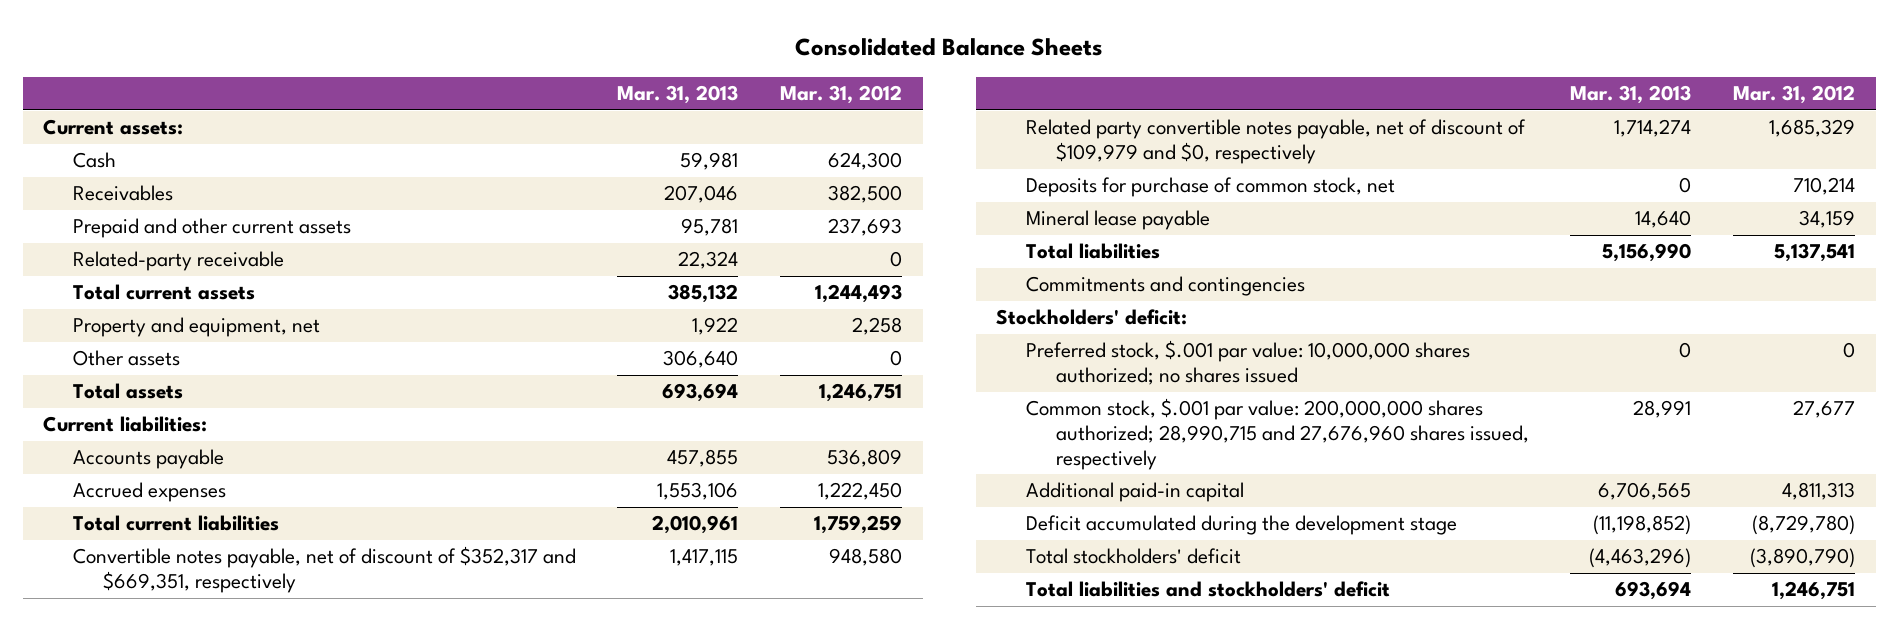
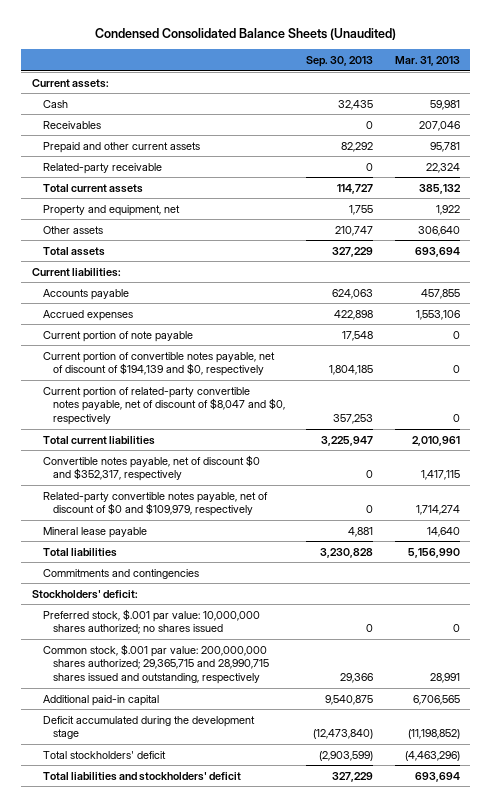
[795,38,1104,57] Consolidated Balance Sheets -> [94,28,396,41] Condensed Consolidated Balance Sheets (Unaudited)
[779,85,902,105] Mar. 31, 2012 -> none
none -> [306,56,374,68] Sep. 30, 2013
none -> [42,330,193,342] Current portion of note payable
none -> [42,351,275,377] Current portion of convertible notes payable, net of discount of $194,139 and $0, respectively
none -> [42,386,286,426] Current portion of related-party convertible notes payable, net of discount of $8,047 and $0, respectively
[1026,177,1396,198] Deposits for purchase of common stock, net -> none
[72,546,576,594] Convertible notes payable, net of discount of $352,317 and $669,351, respectively -> [42,454,260,482] Convertible notes payable, net of discount $0 and $352,317, respectively
[1026,119,1527,165] Related party convertible notes payable, net of discount of $109,979 and $0, respectively -> [42,491,268,517] Related-party convertible notes payable, net of discount of $0 and $109,979, respectively
[1026,398,1529,471] Common stock, $.001 par value: 200,000,000 shares authorized; 28,990,715 and 27,676,960 shares issued, respectively -> [42,643,270,685] Common stock, $.001 par value: 200,000,000 shares authorized; 29,365,715 and 28,990,715 shares issued and outstanding, respectively

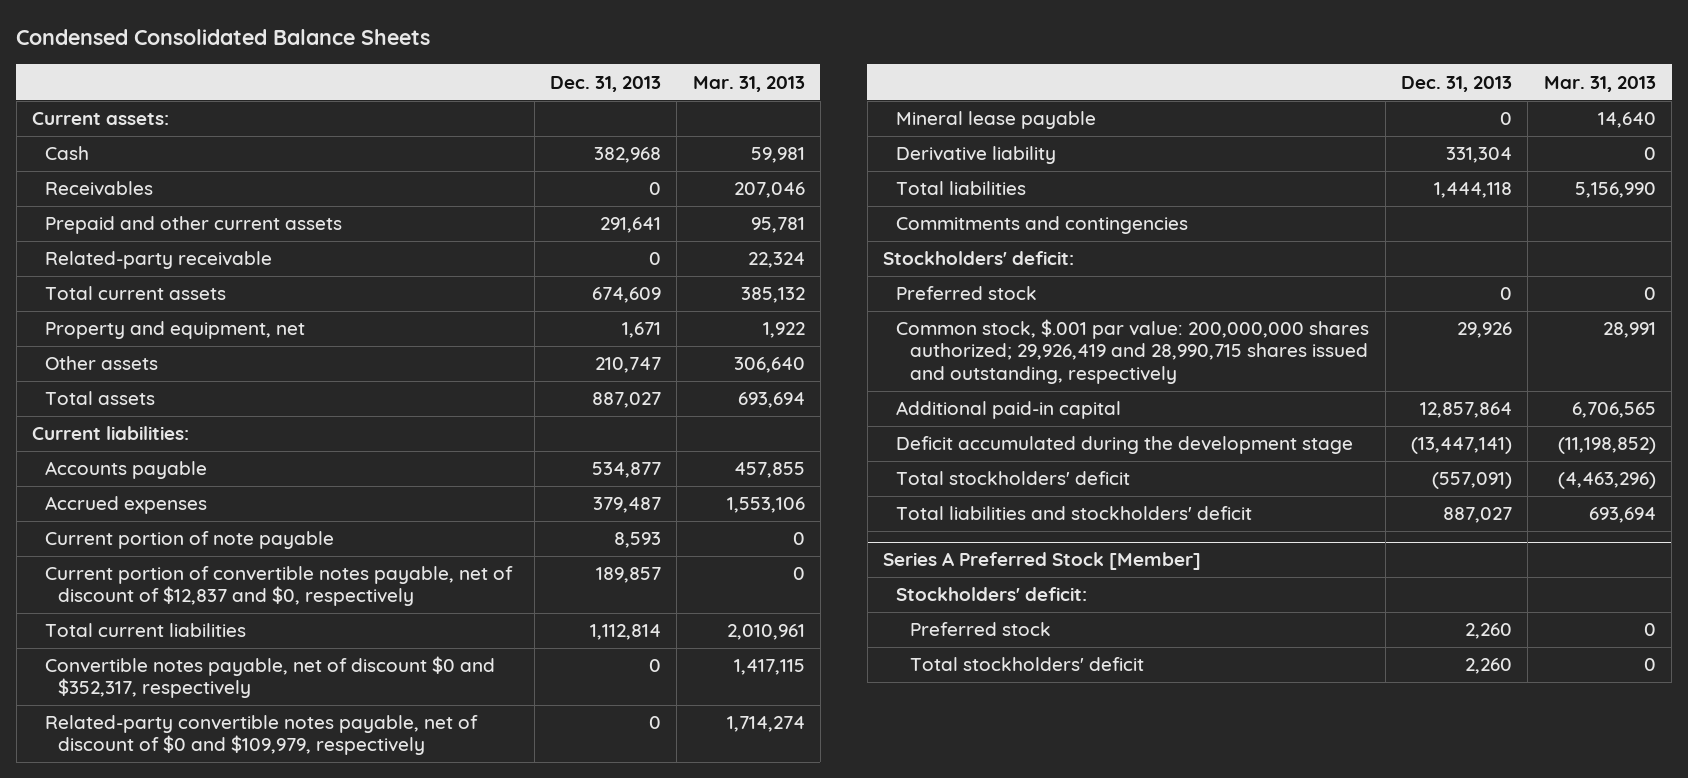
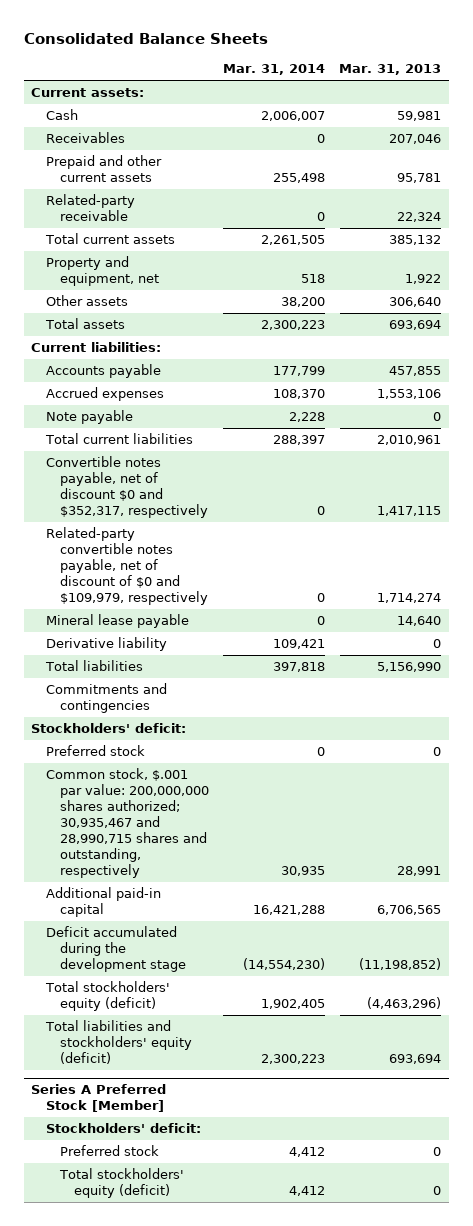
[16,29,431,46] Condensed Consolidated Balance Sheets -> [24,33,269,45] Consolidated Balance Sheets
[549,75,661,92] Dec. 31, 2013 -> none
none -> [223,64,326,76] Mar. 31, 2014
[45,566,514,607] Current portion of convertible notes payable, net of discount of $12,837 and $0, respectively -> none
[45,531,335,550] Current portion of note payable -> [45,410,133,425] Note payable
[896,319,1370,384] Common stock, $.001 par value: 200,000,000 shares authorized; 29,926,419 and 28,990,715 shares issued and outstanding, respectively -> [45,768,210,879] Common stock, $.001 par value: 200,000,000 shares authorized; 30,935,467 and 28,990,715 shares and outstanding, respectively
[896,471,1131,486] Total stockholders' deficit -> [44,981,170,1012] Total stockholders' equity (deficit)
[896,506,1253,521] Total liabilities and stockholders' deficit -> [44,1020,193,1065] Total liabilities and stockholders' equity (deficit)
[909,657,1144,672] Total stockholders' deficit -> [59,1168,185,1199] Total stockholders' equity (deficit)

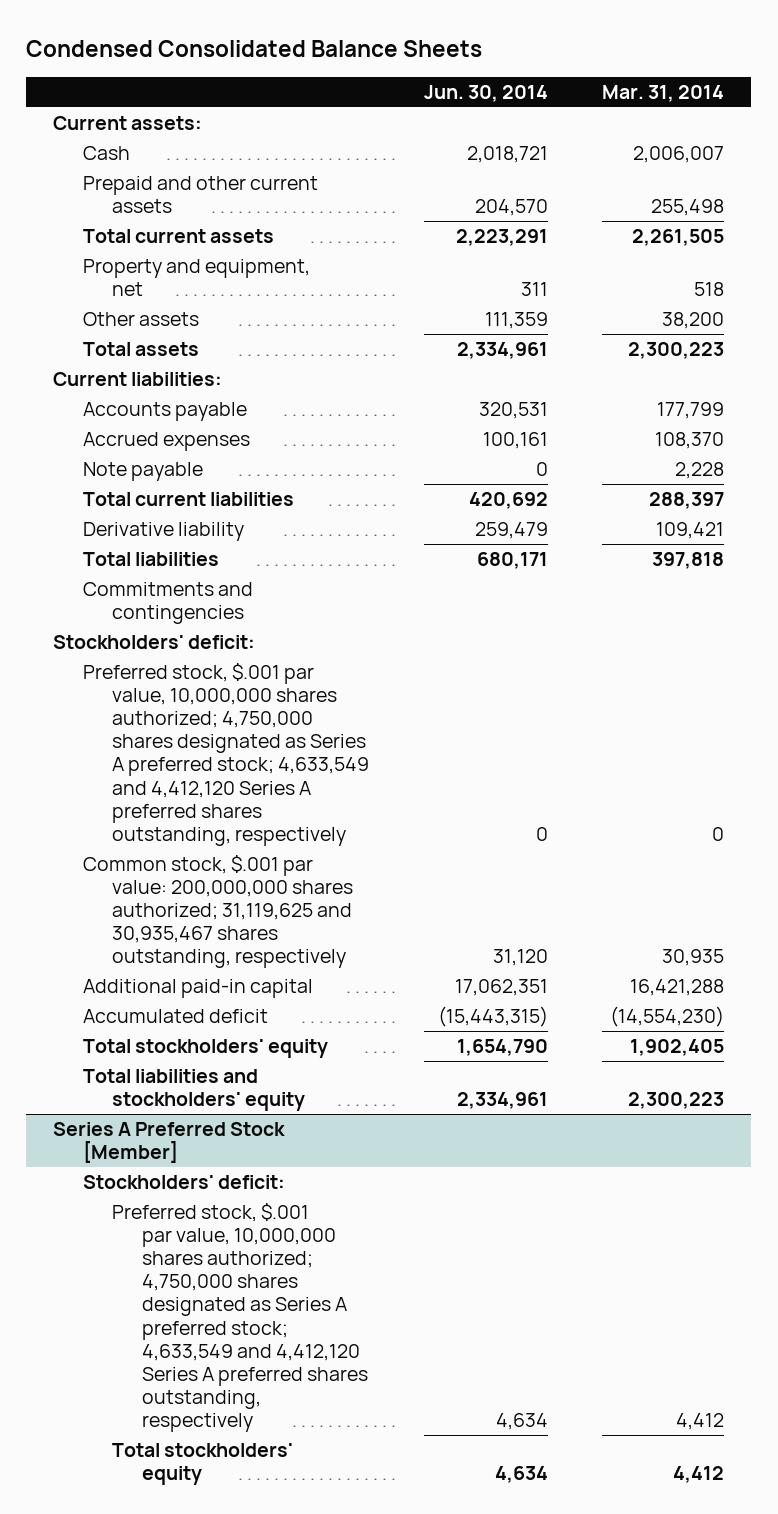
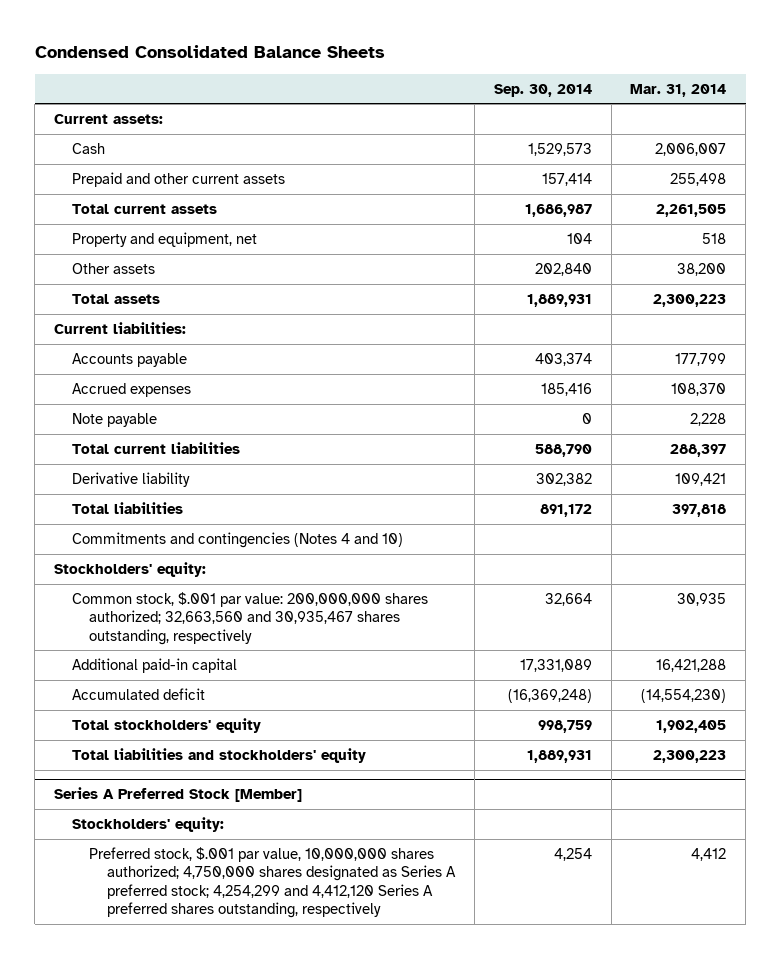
[423,84,548,102] Jun. 30, 2014 -> none
none -> [493,83,592,97] Sep. 30, 2014
[82,663,370,846] Preferred stock, $.001 par value, 10,000,000 shares authorized; 4,750,000 shares designated as Series A preferred stock; 4,633,549 and 4,412,120 Series A preferred shares outstanding, respectively -> none
[82,582,253,625] Commitments and contingencies -> [71,532,403,549] Commitments and contingencies (Notes 4 and 10)
[53,635,256,650] Stockholders' deficit: -> [53,562,206,578] Stockholders' equity:
[82,855,354,969] Common stock, $.001 par value: 200,000,000 shares authorized; 31,119,625 and 30,935,467 shares outstanding, respectively -> [71,592,428,645] Common stock, $.001 par value: 200,000,000 shares authorized; 32,663,560 and 30,935,467 shares outstanding, respectively
[112,1443,294,1486] Total stockholders' equity -> none
[82,1175,285,1190] Stockholders' deficit: -> [71,817,224,833] Stockholders' equity:
[112,1203,368,1432] Preferred stock, $.001 par value, 10,000,000 shares authorized; 4,750,000 shares designated as Series A preferred stock; 4,633,549 and 4,412,120 Series A preferred shares outstanding, respectively -> [89,847,457,918] Preferred stock, $.001 par value, 10,000,000 shares authorized; 4,750,000 shares designated as Series A preferred stock; 4,254,299 and 4,412,120 Series A preferred shares outstanding, respectively

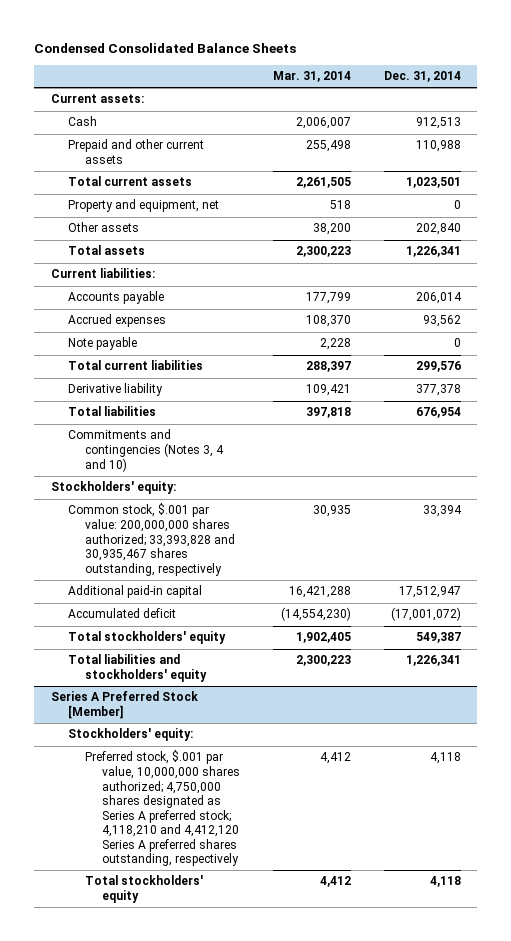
[493,83,592,97] Sep. 30, 2014 -> none
none -> [383,71,461,83] Dec. 31, 2014
[71,532,403,549] Commitments and contingencies (Notes 4 and 10) -> [67,429,224,472] Commitments and contingencies (Notes 3, 4 and 10)
[71,592,428,645] Common stock, $.001 par value: 200,000,000 shares authorized; 32,663,560 and 30,935,467 shares outstanding, respectively -> [67,503,235,576] Common stock, $.001 par value: 200,000,000 shares authorized; 33,393,828 and 30,935,467 shares outstanding, respectively
[89,847,457,918] Preferred stock, $.001 par value, 10,000,000 shares authorized; 4,750,000 shares designated as Series A preferred stock; 4,254,299 and 4,412,120 Series A preferred shares outstanding, respectively -> [84,750,240,867] Preferred stock, $.001 par value, 10,000,000 shares authorized; 4,750,000 shares designated as Series A preferred stock; 4,118,210 and 4,412,120 Series A preferred shares outstanding, respectively
none -> [84,875,203,903] Total stockholders' equity

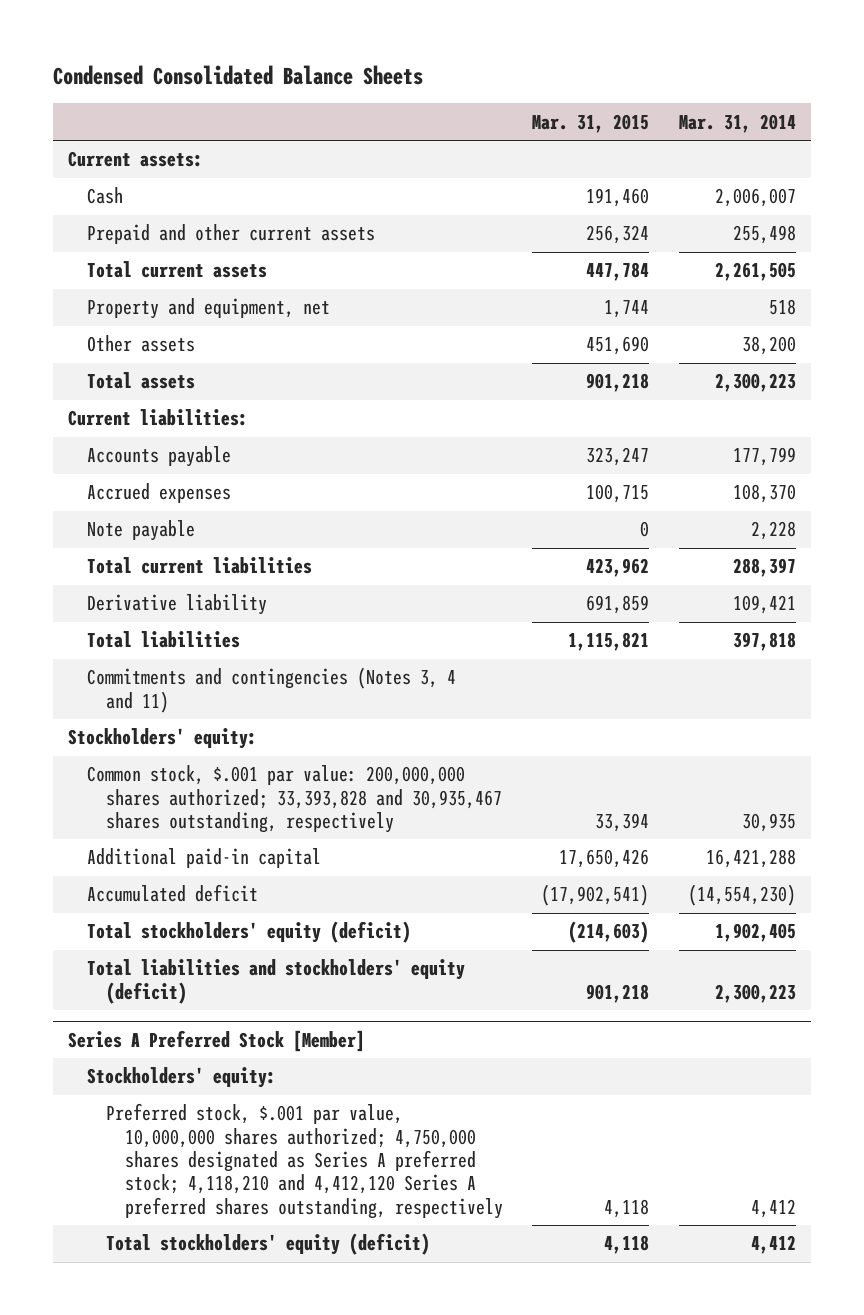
[383,71,461,83] Dec. 31, 2014 -> none
none -> [532,113,650,133] Mar. 31, 2015
[67,429,224,472] Commitments and contingencies (Notes 3, 4 and 10) -> [86,667,456,713] Commitments and contingencies (Notes 3, 4 and 11)
[67,631,226,645] Total stockholders' equity -> [86,921,411,944] Total stockholders' equity (deficit)
[67,654,207,682] Total liabilities and stockholders' equity -> [86,959,465,1004] Total liabilities and stockholders' equity (deficit)
[84,875,203,903] Total stockholders' equity -> [105,1233,430,1256] Total stockholders' equity (deficit)

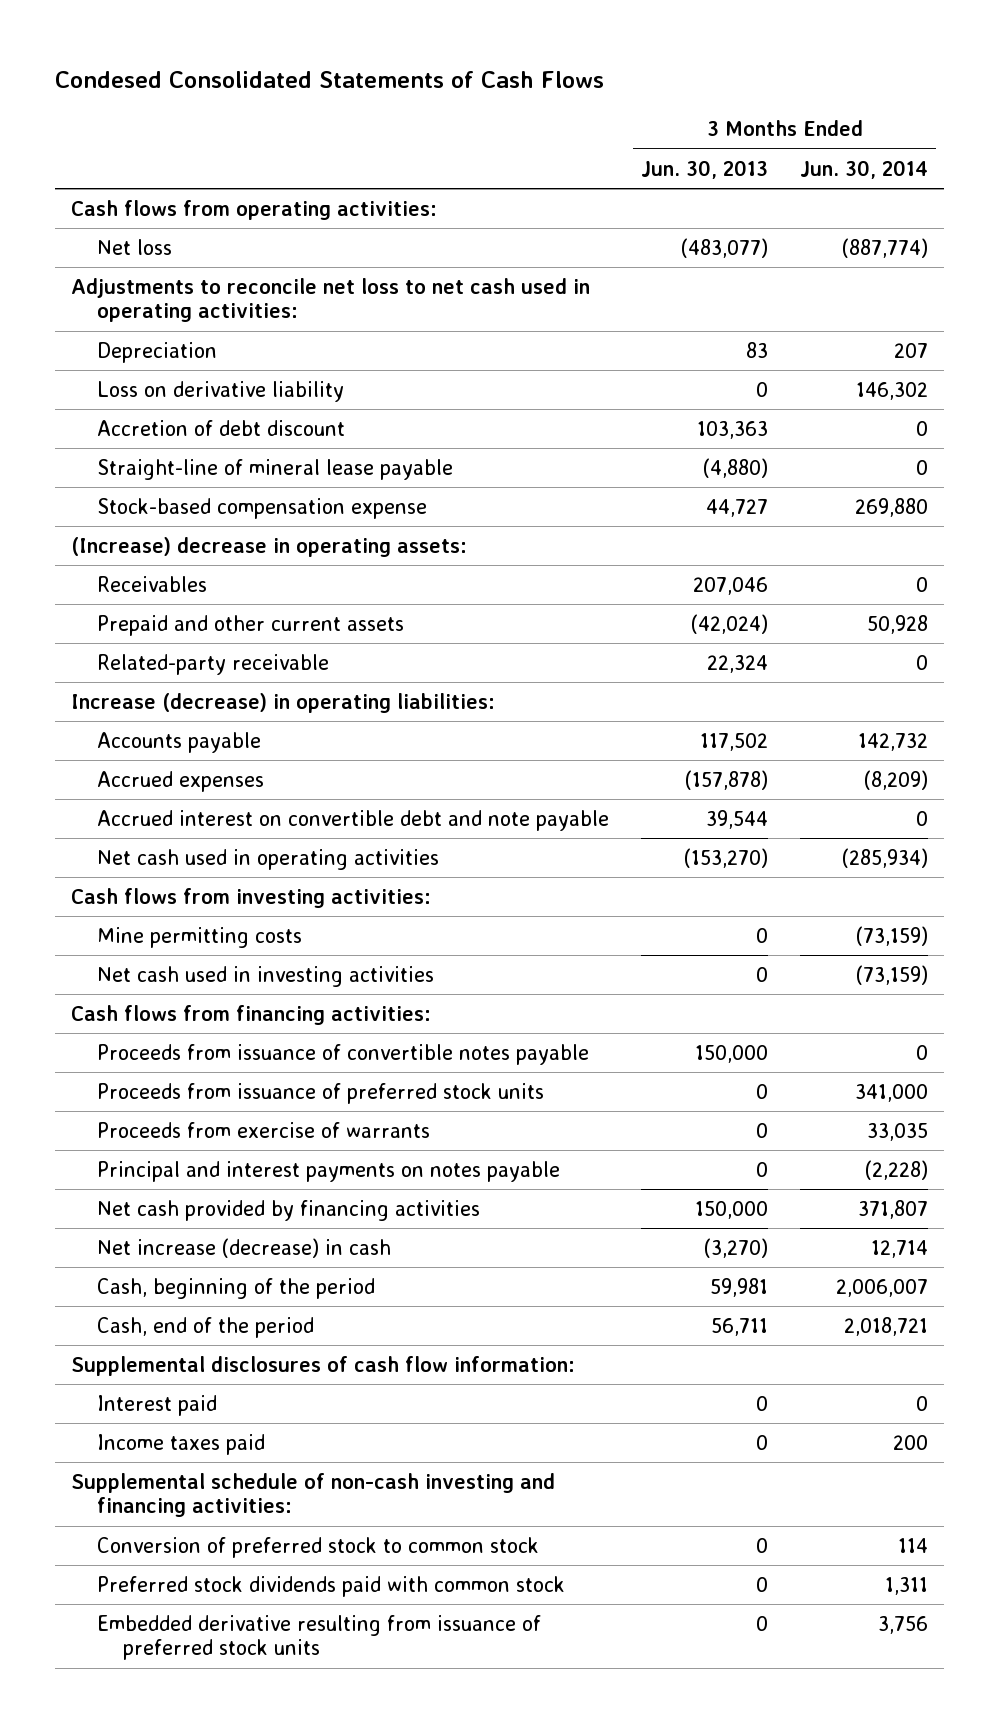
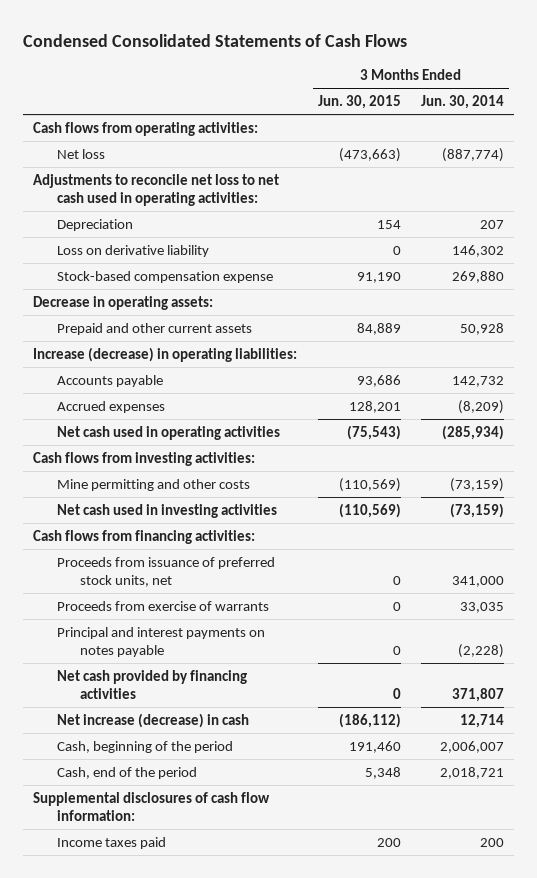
[55,71,605,89] Condesed Consolidated Statements of Cash Flows -> [23,34,408,48] Condensed Consolidated Statements of Cash Flows
[641,159,769,179] Jun. 30, 2013 -> none
none -> [317,95,401,110] Jun. 30, 2015
[97,419,346,436] Accretion of debt discount -> none
[97,458,454,480] Straight-line of mineral lease payable -> none
[97,575,208,592] Receivables -> none
[71,536,468,557] (Increase) decrease in operating assets: -> [33,295,214,310] Decrease in operating assets:
[97,653,330,675] Related-party receivable -> none
[97,809,610,831] Accrued interest on convertible debt and note payable -> none
[97,926,303,948] Mine permitting costs -> [56,478,250,491] Mine permitting and other costs
[97,1043,590,1065] Proceeds from issuance of convertible notes payable -> none
[97,1082,545,1104] Proceeds from issuance of preferred stock units -> [56,556,275,587] Proceeds from issuance of preferred stock units, net
[97,1394,218,1416] Interest paid -> none
[71,1472,556,1518] Supplemental schedule of non-cash investing and financing activities: -> none
[97,1536,540,1558] Conversion of preferred stock to common stock -> none
[97,1575,566,1597] Preferred stock dividends paid with common stock -> none
[97,1614,542,1661] Embedded derivative resulting from issuance of preferred stock units -> none

